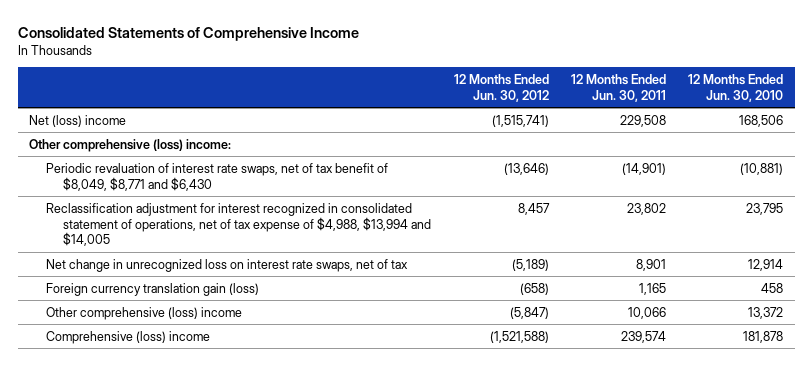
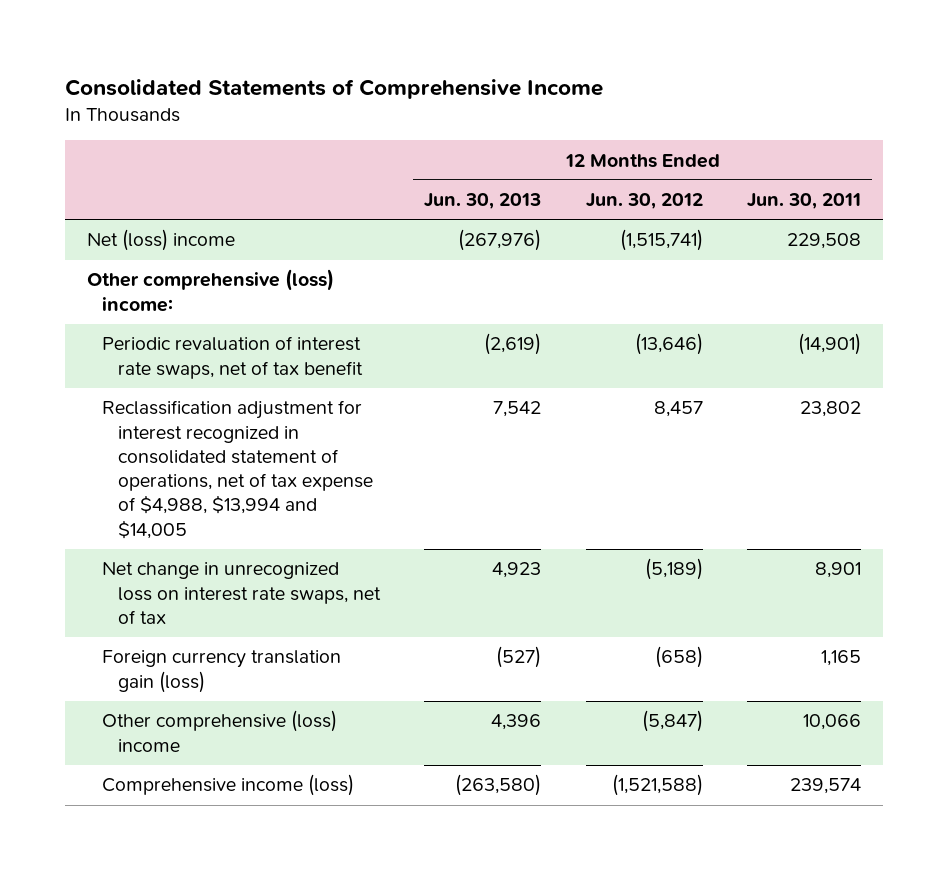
[688,74,784,102] 12 Months Ended Jun. 30, 2010 -> none
none -> [424,193,542,210] Jun. 30, 2013
[46,162,389,191] Periodic revaluation of interest rate swaps, net of tax benefit of $8,049, $8,771 and $6,430 -> [102,336,364,379] Periodic revaluation of interest rate swaps, net of tax benefit
[46,330,211,344] Comprehensive (loss) income -> [102,774,355,797] Comprehensive income (loss)

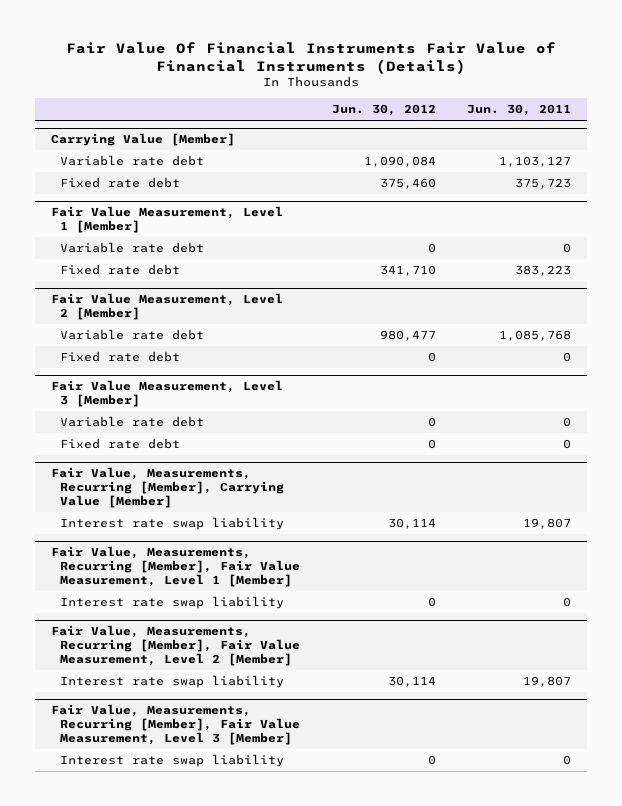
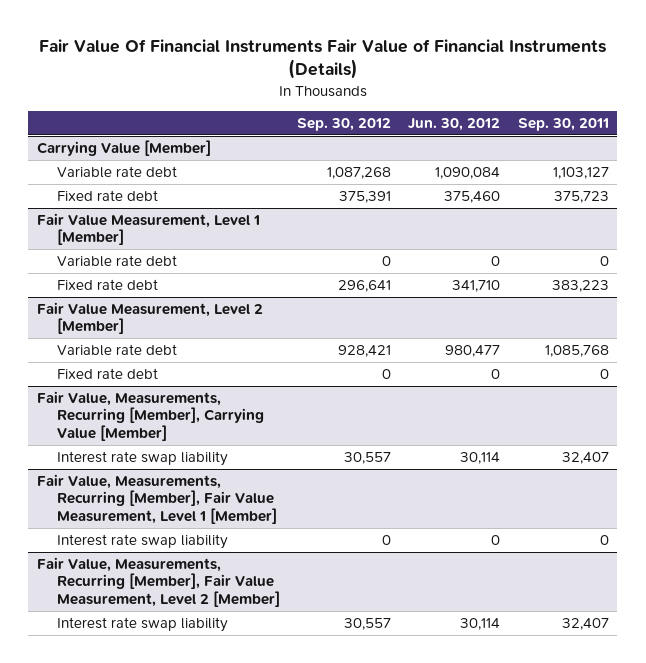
[467,103,572,116] Jun. 30, 2011 -> none
none -> [296,117,391,131] Sep. 30, 2012
none -> [517,117,609,131] Sep. 30, 2011
[50,380,283,408] Fair Value Measurement, Level 3 [Member] -> none
[60,416,205,428] Variable rate debt -> none
[60,438,181,450] Fixed rate debt -> none
[50,704,301,746] Fair Value, Measurements, Recurring [Member], Fair Value Measurement, Level 3 [Member] -> none
[60,754,285,768] Interest rate swap liability -> none

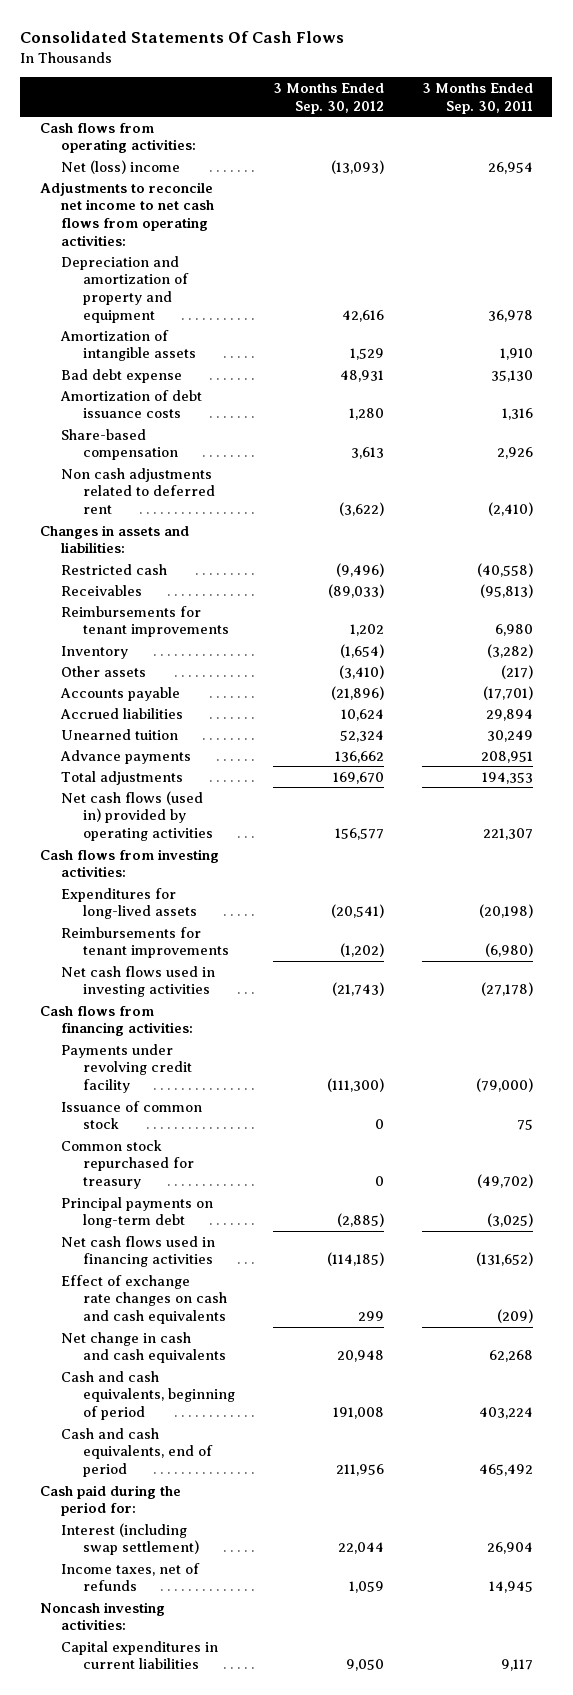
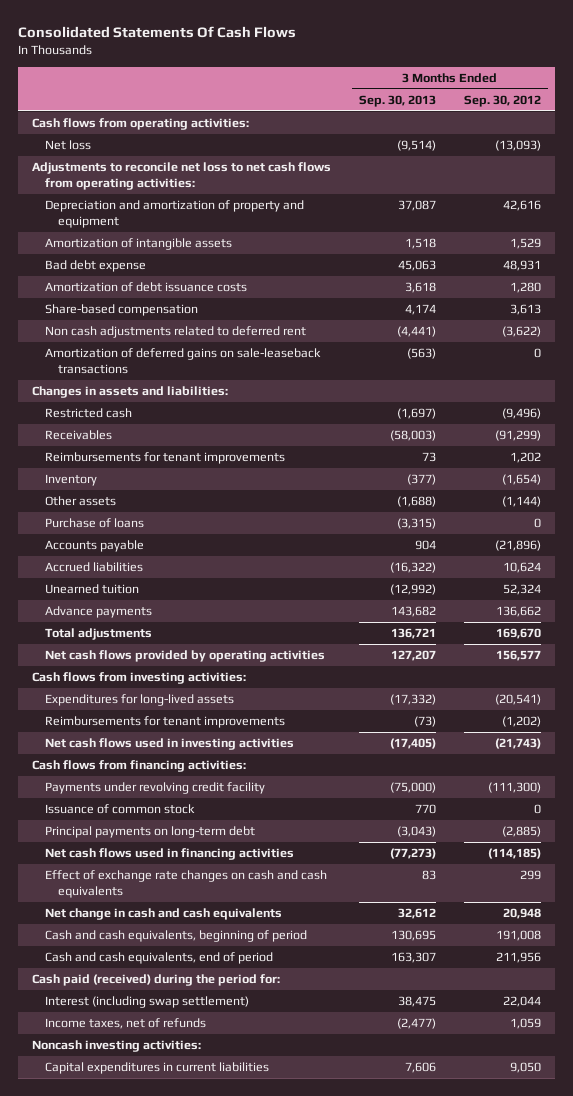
[422,82,534,114] 3 Months Ended Sep. 30, 2011 -> none
none -> [358,94,436,107] Sep. 30, 2013
[61,159,181,174] Net (loss) income -> [45,140,92,151] Net loss
[39,181,215,246] Adjustments to reconcile net income to net cash flows from operating activities: -> [31,162,331,190] Adjustments to reconcile net loss to net cash flows from operating activities:
none -> [45,348,322,374] Amortization of deferred gains on sale-leaseback transactions
[328,583,385,598] (89,033) -> [494,430,541,442] (91,299)
[339,664,385,679] (3,410) -> [501,496,541,508] (1,144)
none -> [45,518,145,529] Purchase of loans
[61,790,213,841] Net cash flows (used in) provided by operating activities -> [45,650,326,663] Net cash flows provided by operating activities
[61,1139,194,1189] Common stock repurchased for treasury -> none
[39,1484,181,1517] Cash paid during the period for: -> [31,974,280,987] Cash paid (received) during the period for:

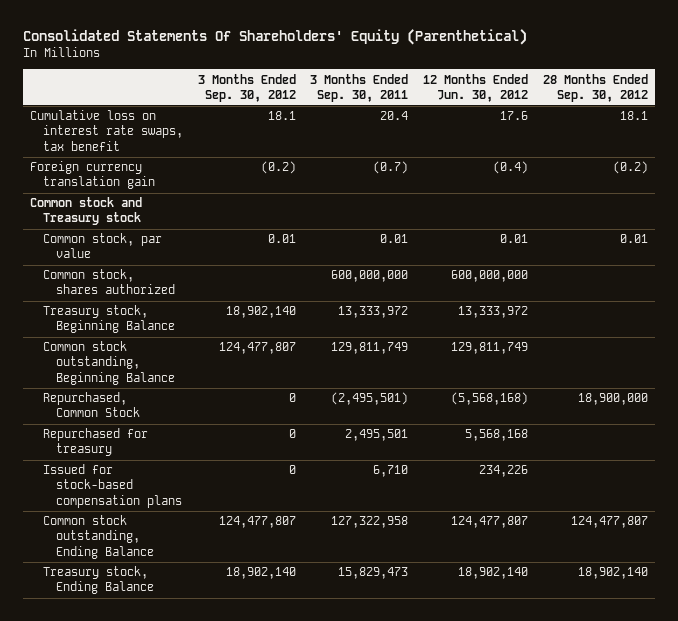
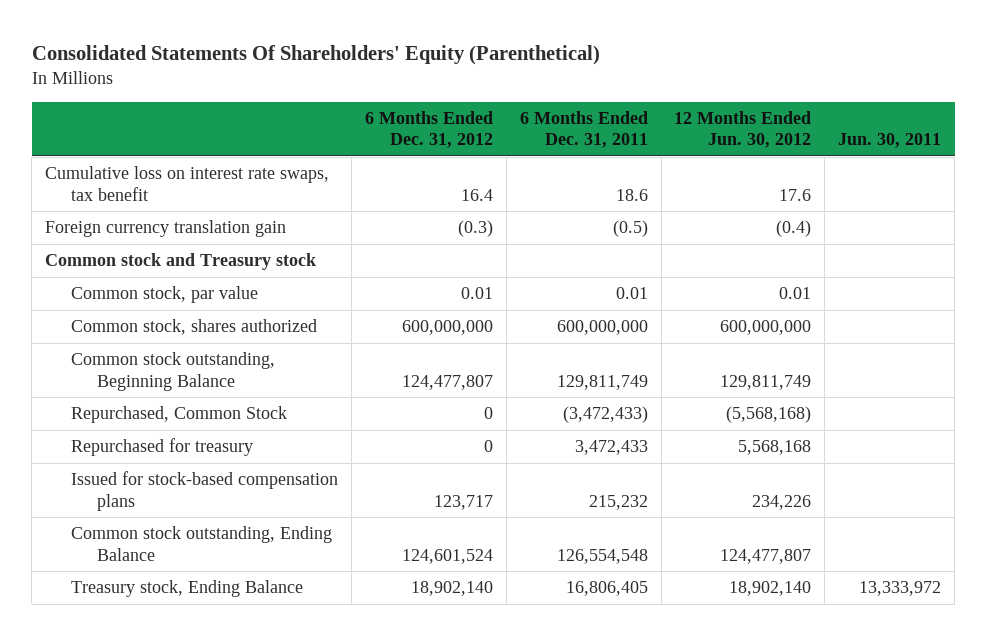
[197,73,296,102] 3 Months Ended Sep. 30, 2012 -> none
[310,73,409,102] 3 Months Ended Sep. 30, 2011 -> none
[542,73,648,102] 28 Months Ended Sep. 30, 2012 -> none
none -> [364,110,493,149] 6 Months Ended Dec. 31, 2012
none -> [519,110,648,149] 6 Months Ended Dec. 31, 2011
none -> [838,133,942,149] Jun. 30, 2011
[43,305,176,334] Treasury stock, Beginning Balance -> none

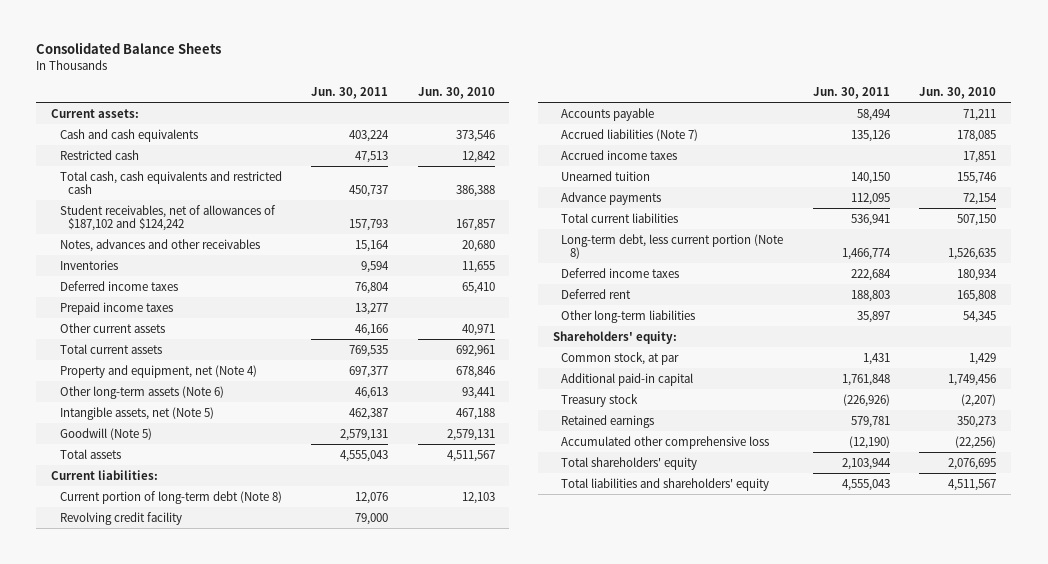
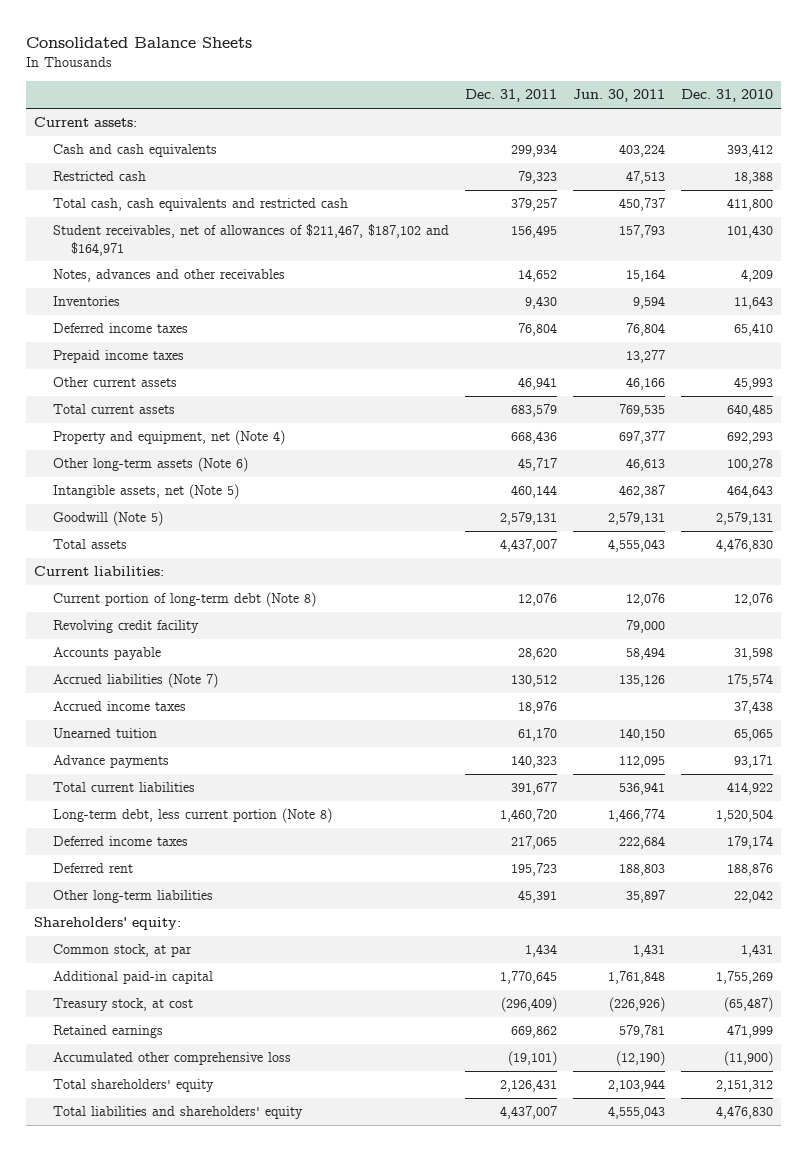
[417,86,495,99] Jun. 30, 2010 -> none
none -> [464,89,557,103] Dec. 31, 2011
none -> [680,89,773,103] Dec. 31, 2010
[59,204,276,231] Student receivables, net of allowances of $187,102 and $124,242 -> [52,224,449,256] Student receivables, net of allowances of $211,467, $187,102 and $164,971
[561,393,639,407] Treasury stock -> [52,998,193,1012] Treasury stock, at cost

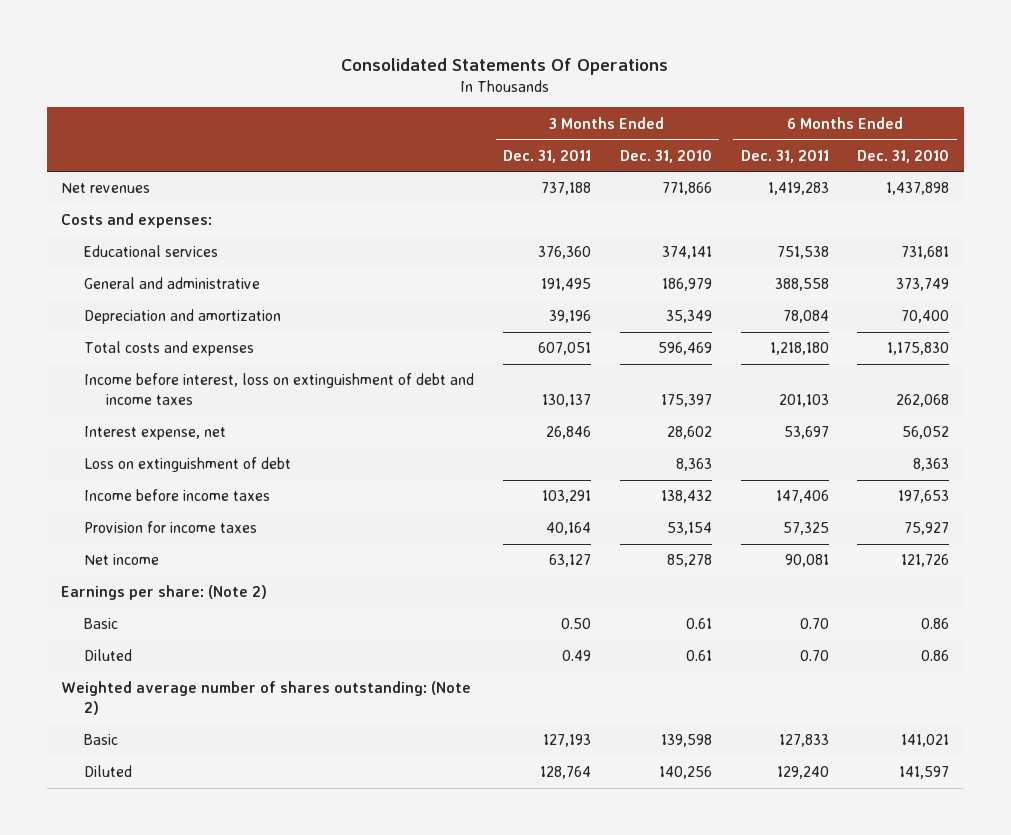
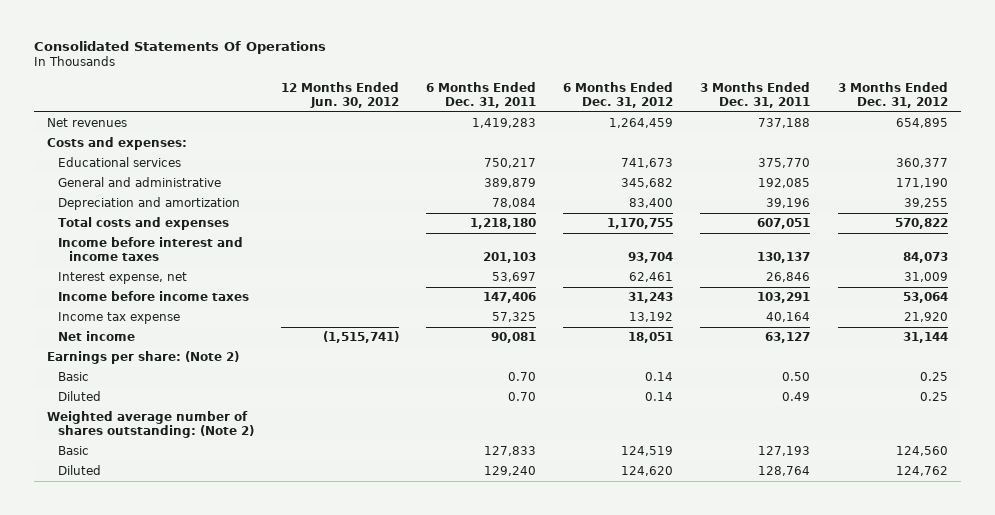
[619,149,712,163] Dec. 31, 2010 -> none
[857,149,950,163] Dec. 31, 2010 -> none
none -> [281,81,400,108] 12 Months Ended Jun. 30, 2012
none -> [563,81,674,108] 6 Months Ended Dec. 31, 2012
none -> [837,81,948,108] 3 Months Ended Dec. 31, 2012
[537,246,591,260] 376,360 -> [758,158,811,169] 375,770
[776,246,829,260] 751,538 -> [484,158,537,169] 750,217
[540,278,591,292] 191,495 -> [758,178,811,189] 192,085
[774,278,829,292] 388,558 -> [484,178,537,189] 389,879
[83,373,474,406] Income before interest, loss on extinguishment of debt and income taxes -> [58,237,244,262] Income before interest and income taxes
[83,457,291,473] Loss on extinguishment of debt -> none
[83,521,257,534] Provision for income taxes -> [58,312,181,325] Income tax expense

